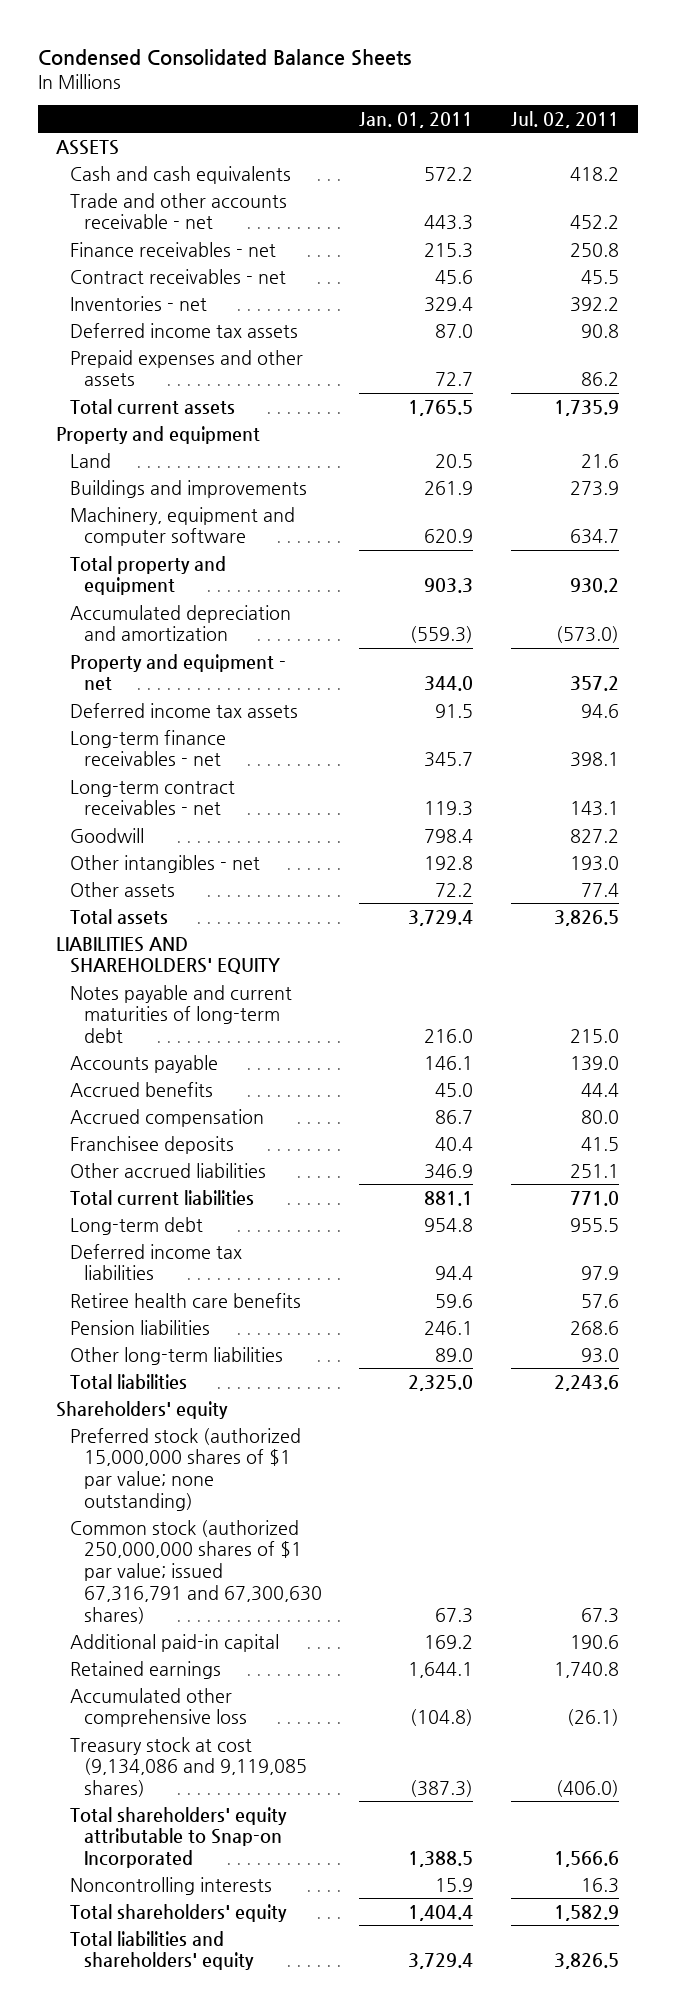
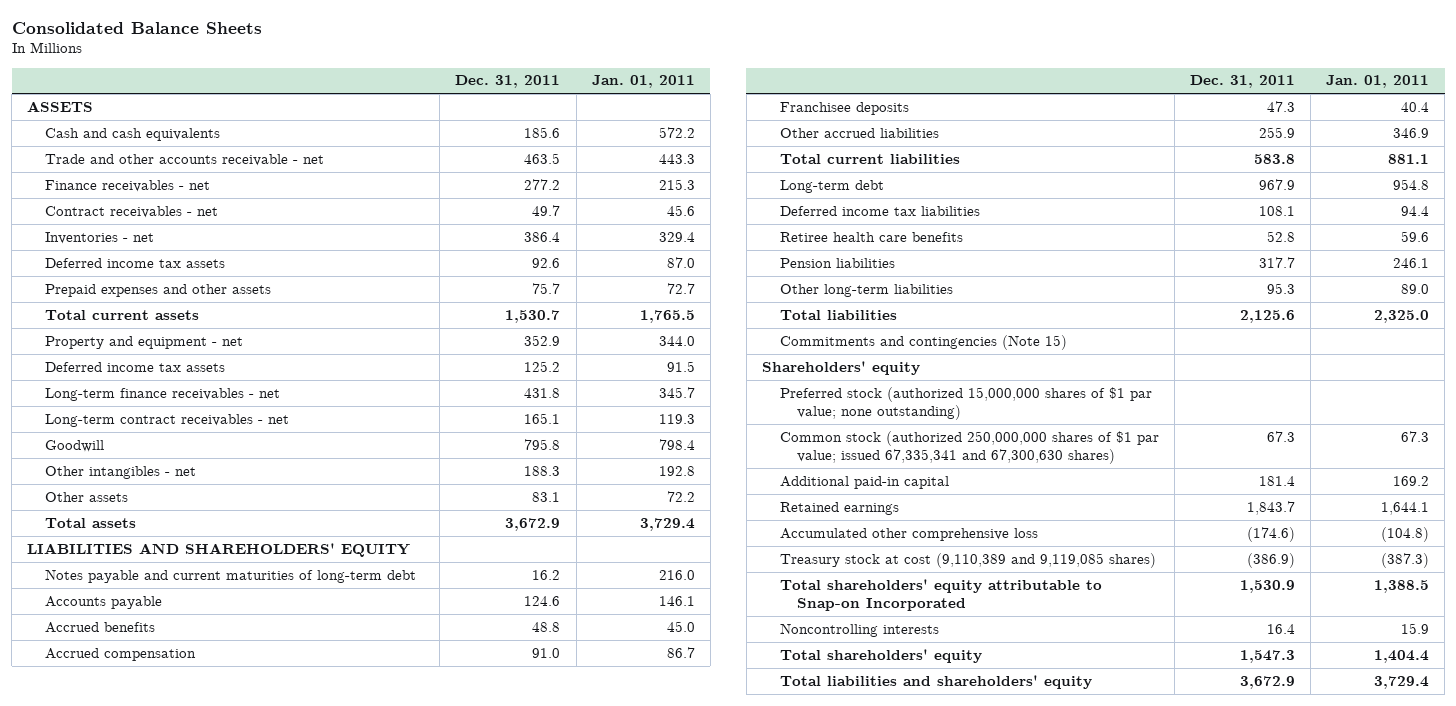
[37,49,411,67] Condensed Consolidated Balance Sheets -> [11,21,262,34] Consolidated Balance Sheets
[510,110,619,128] Jul. 02, 2011 -> none
none -> [455,75,561,89] Dec. 31, 2011
[56,425,261,444] Property and equipment -> none
[70,452,112,468] Land -> none
[70,479,308,498] Buildings and improvements -> none
[70,506,296,547] Machinery, equipment and computer software -> none
[70,555,227,596] Total property and equipment -> none
[70,604,292,642] Accumulated depreciation and amortization -> none
none -> [779,334,1067,350] Commitments and contingencies (Note 15)
[70,1519,323,1624] Common stock (authorized 250,000,000 shares of $1 par value; issued 67,316,791 and 67,300,630 shares) -> [779,430,1159,465] Common stock (authorized 250,000,000 shares of $1 par value; issued 67,335,341 and 67,300,630 shares)
[70,1736,308,1798] Treasury stock at cost (9,134,086 and 9,119,085 shares) -> [779,552,1156,568] Treasury stock at cost (9,110,389 and 9,119,085 shares)

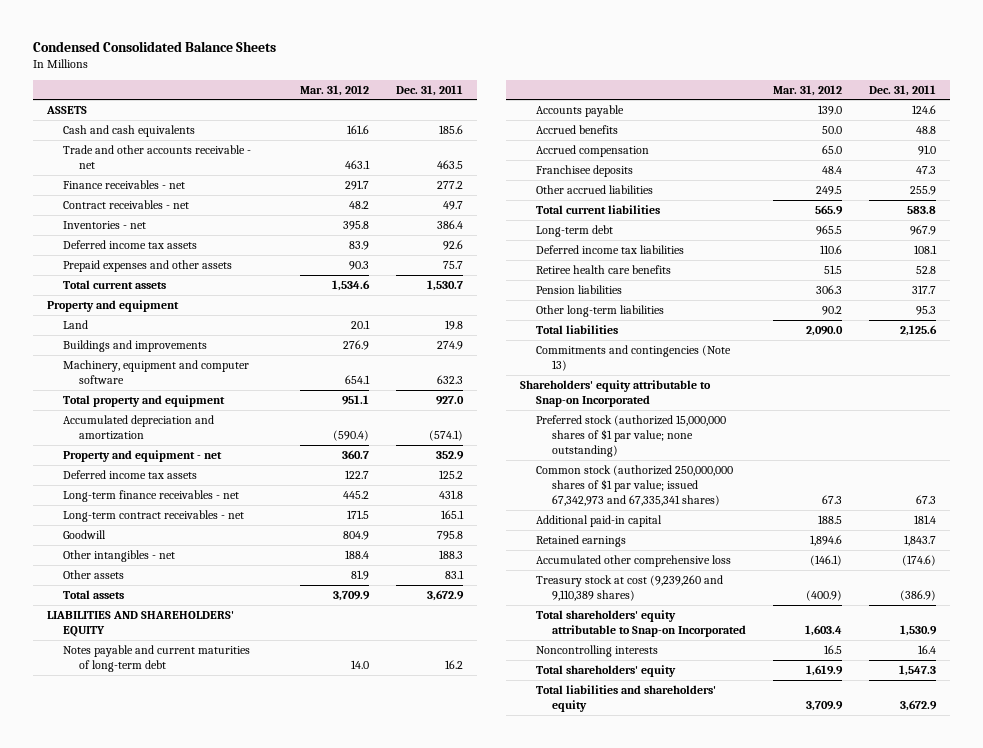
[11,21,262,34] Consolidated Balance Sheets -> [33,40,277,52] Condensed Consolidated Balance Sheets
[591,75,695,89] Jan. 01, 2011 -> none
none -> [300,84,370,96] Mar. 31, 2012
none -> [46,299,179,312] Property and equipment
none -> [63,319,89,329] Land
none -> [63,339,208,352] Buildings and improvements
none -> [63,359,250,385] Machinery, equipment and computer software
none -> [63,394,226,407] Total property and equipment
none -> [63,414,215,441] Accumulated depreciation and amortization
[761,360,920,375] Shareholders' equity -> none
[779,334,1067,350] Commitments and contingencies (Note 15) -> [536,344,732,372] Commitments and contingencies (Note 13)
none -> [519,379,711,408] Shareholders' equity attributable to Snap-on Incorporated
[779,430,1159,465] Common stock (authorized 250,000,000 shares of $1 par value; issued 67,335,341 and 67,300,630 shares) -> [536,464,734,507] Common stock (authorized 250,000,000 shares of $1 par value; issued 67,342,973 and 67,335,341 shares)
[779,552,1156,568] Treasury stock at cost (9,110,389 and 9,119,085 shares) -> [536,574,724,602] Treasury stock at cost (9,239,260 and 9,110,389 shares)

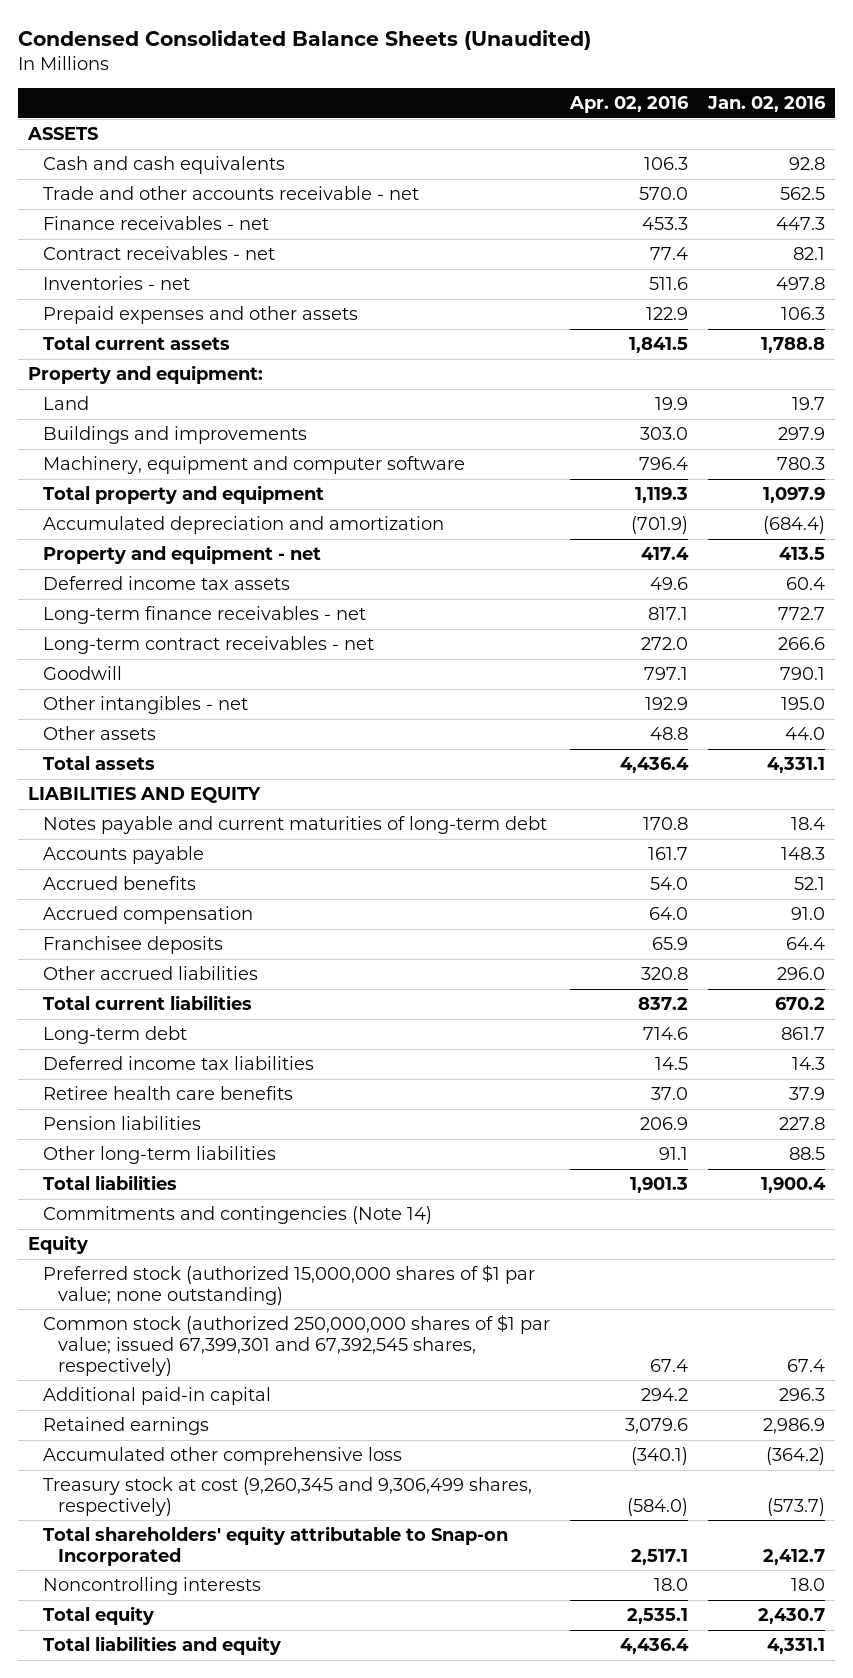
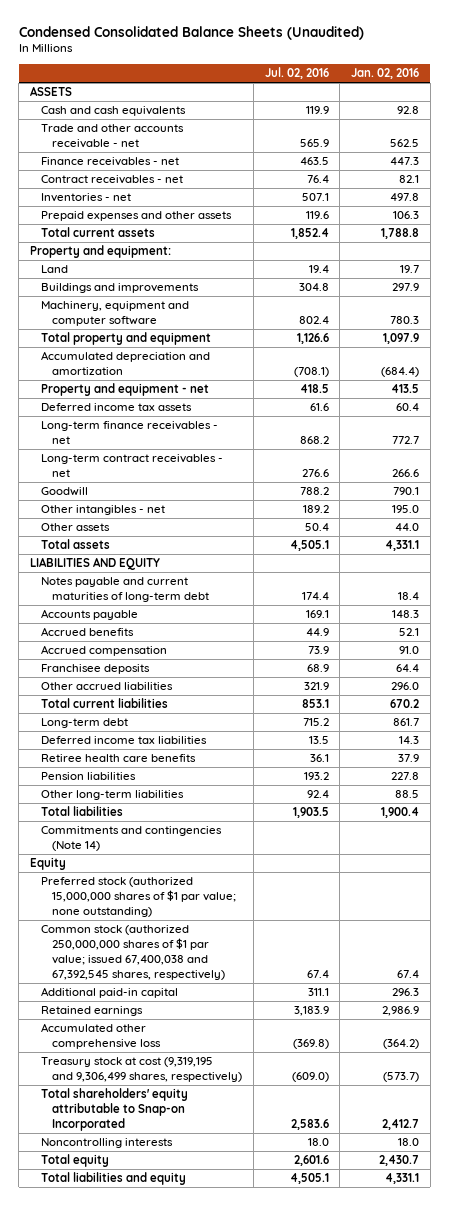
[568,96,689,114] Apr. 02, 2016 -> none
none -> [264,67,329,80] Jul. 02, 2016
[42,1314,550,1376] Common stock (authorized 250,000,000 shares of $1 par value; issued 67,399,301 and 67,392,545 shares, respectively) -> [41,925,226,981] Common stock (authorized 250,000,000 shares of $1 par value; issued 67,400,038 and 67,392,545 shares, respectively)
[42,1477,532,1516] Treasury stock at cost (9,260,345 and 9,306,499 shares, respectively) -> [41,1057,243,1083] Treasury stock at cost (9,319,195 and 9,306,499 shares, respectively)

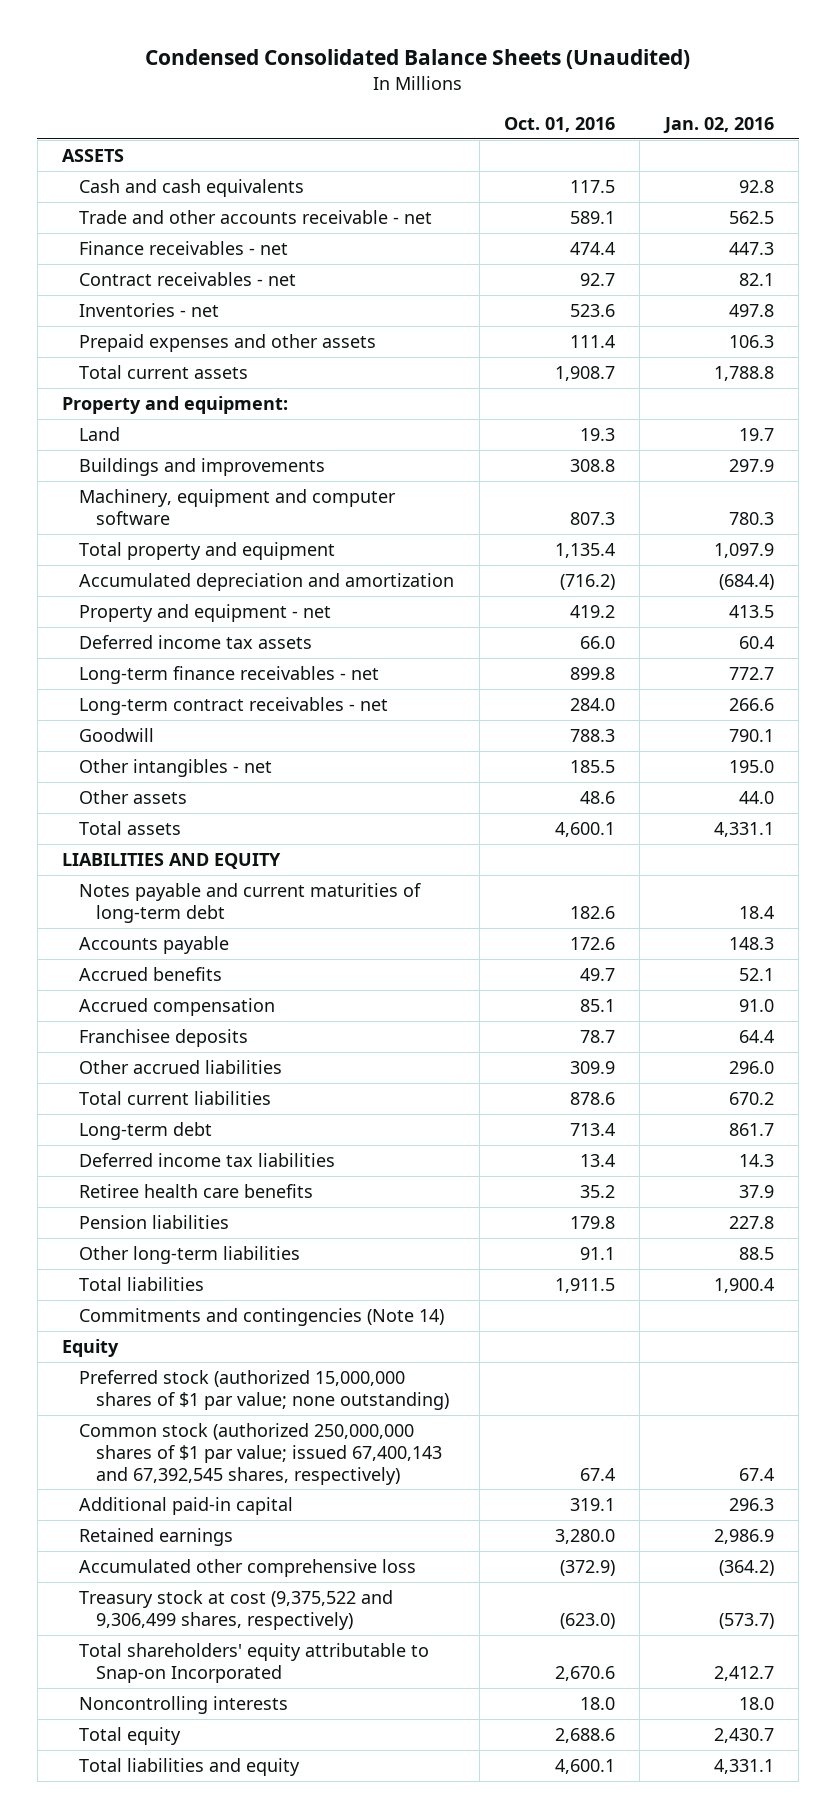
[264,67,329,80] Jul. 02, 2016 -> none
none -> [503,116,615,132] Oct. 01, 2016
[41,925,226,981] Common stock (authorized 250,000,000 shares of $1 par value; issued 67,400,038 and 67,392,545 shares, respectively) -> [79,1422,443,1485] Common stock (authorized 250,000,000 shares of $1 par value; issued 67,400,143 and 67,392,545 shares, respectively)
[41,1057,243,1083] Treasury stock at cost (9,319,195 and 9,306,499 shares, respectively) -> [79,1589,394,1630] Treasury stock at cost (9,375,522 and 9,306,499 shares, respectively)

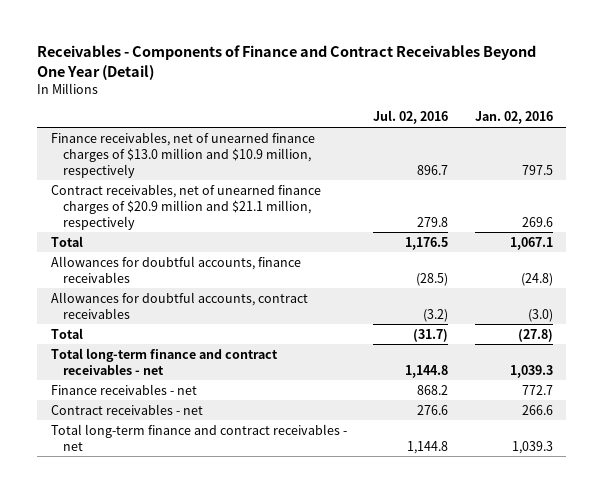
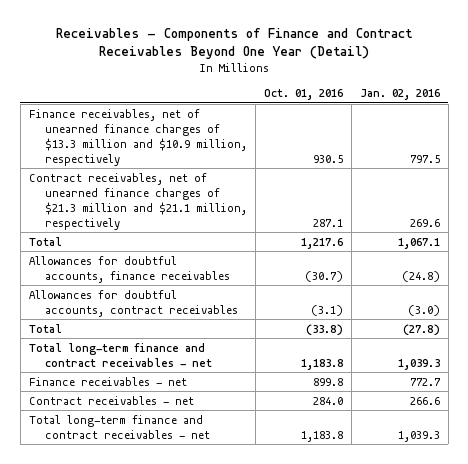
[373,110,449,125] Jul. 02, 2016 -> none
none -> [263,89,343,101] Oct. 01, 2016
[50,131,315,178] Finance receivables, net of unearned finance charges of $13.0 million and $10.9 million, respectively -> [28,108,247,166] Finance receivables, net of unearned finance charges of $13.3 million and $10.9 million, respectively
[50,183,321,230] Contract receivables, net of unearned finance charges of $20.9 million and $21.1 million, respectively -> [28,172,247,230] Contract receivables, net of unearned finance charges of $21.3 million and $21.1 million, respectively

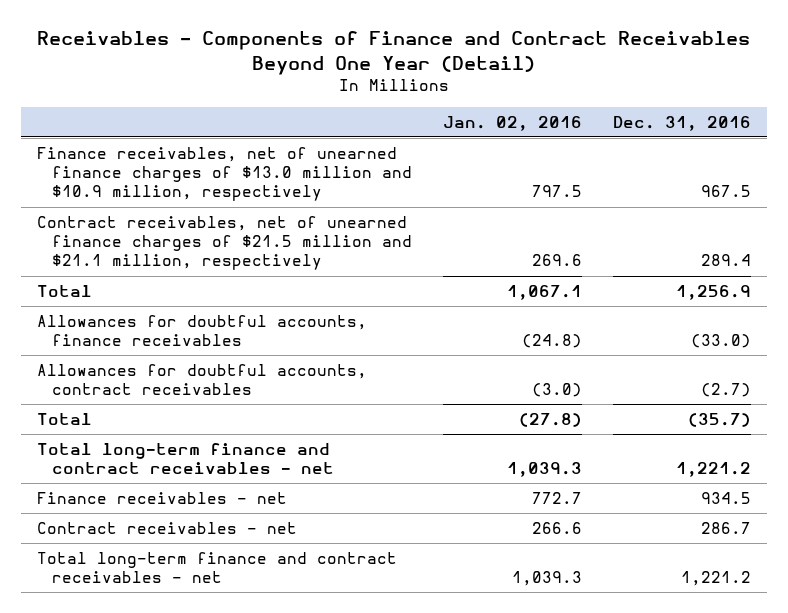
[263,89,343,101] Oct. 01, 2016 -> none
none -> [613,115,752,131] Dec. 31, 2016
[28,108,247,166] Finance receivables, net of unearned finance charges of $13.3 million and $10.9 million, respectively -> [36,147,412,202] Finance receivables, net of unearned finance charges of $13.0 million and $10.9 million, respectively
[28,172,247,230] Contract receivables, net of unearned finance charges of $21.3 million and $21.1 million, respectively -> [36,216,412,271] Contract receivables, net of unearned finance charges of $21.5 million and $21.1 million, respectively

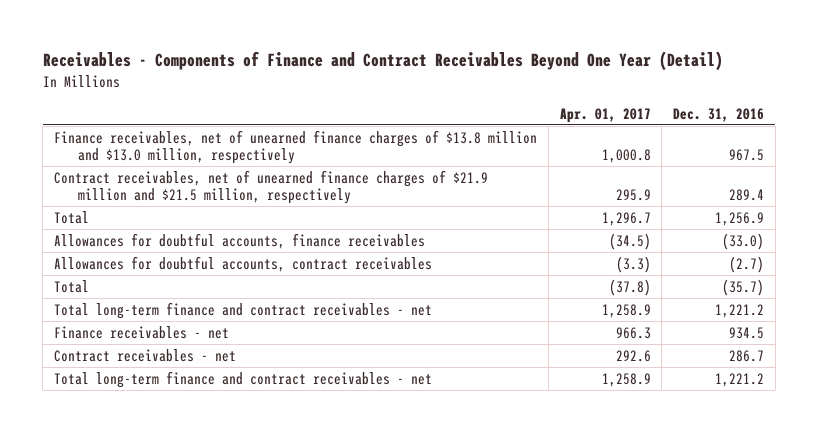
[442,115,582,131] Jan. 02, 2016 -> none
none -> [559,107,651,123] Apr. 01, 2017
[36,147,412,202] Finance receivables, net of unearned finance charges of $13.0 million and $10.9 million, respectively -> [54,129,538,165] Finance receivables, net of unearned finance charges of $13.8 million and $13.0 million, respectively
[36,216,412,271] Contract receivables, net of unearned finance charges of $21.5 million and $21.1 million, respectively -> [54,169,489,205] Contract receivables, net of unearned finance charges of $21.9 million and $21.5 million, respectively

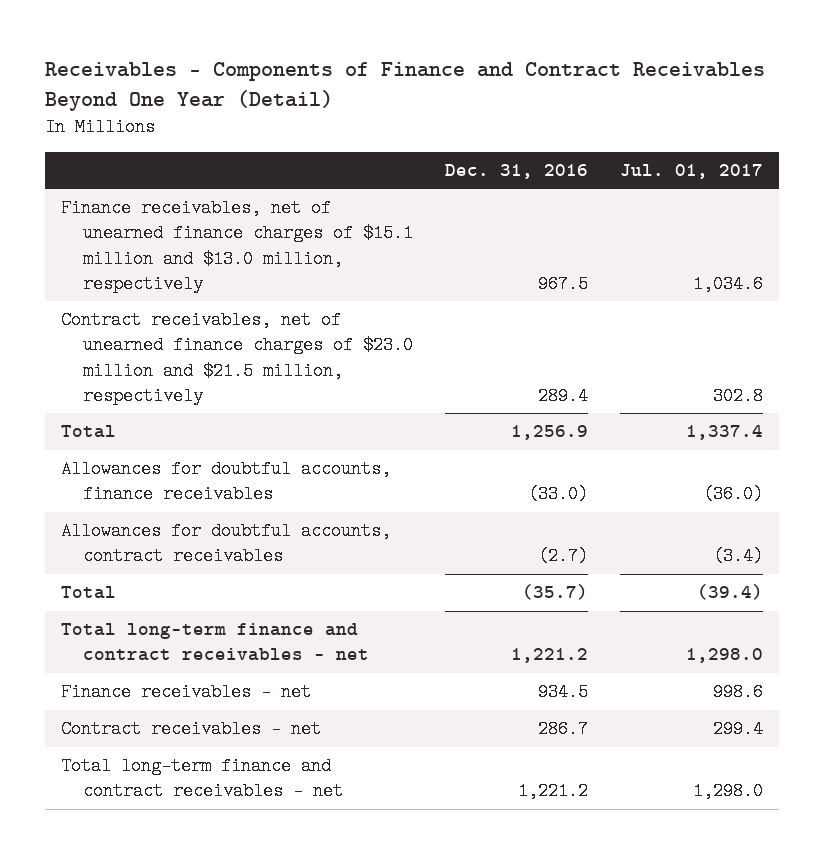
[559,107,651,123] Apr. 01, 2017 -> none
none -> [620,164,764,180] Jul. 01, 2017
[54,129,538,165] Finance receivables, net of unearned finance charges of $13.8 million and $13.0 million, respectively -> [61,199,414,293] Finance receivables, net of unearned finance charges of $15.1 million and $13.0 million, respectively
[54,169,489,205] Contract receivables, net of unearned finance charges of $21.9 million and $21.5 million, respectively -> [61,311,414,405] Contract receivables, net of unearned finance charges of $23.0 million and $21.5 million, respectively

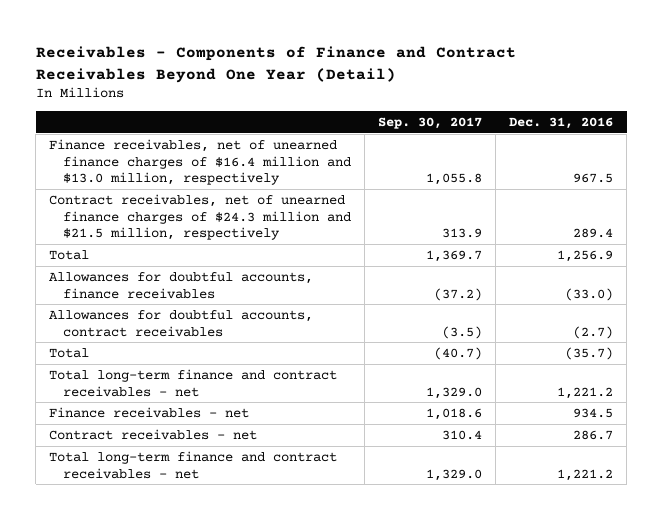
[620,164,764,180] Jul. 01, 2017 -> none
none -> [378,117,483,130] Sep. 30, 2017
[61,199,414,293] Finance receivables, net of unearned finance charges of $15.1 million and $13.0 million, respectively -> [49,138,352,186] Finance receivables, net of unearned finance charges of $16.4 million and $13.0 million, respectively
[61,311,414,405] Contract receivables, net of unearned finance charges of $23.0 million and $21.5 million, respectively -> [49,193,352,241] Contract receivables, net of unearned finance charges of $24.3 million and $21.5 million, respectively

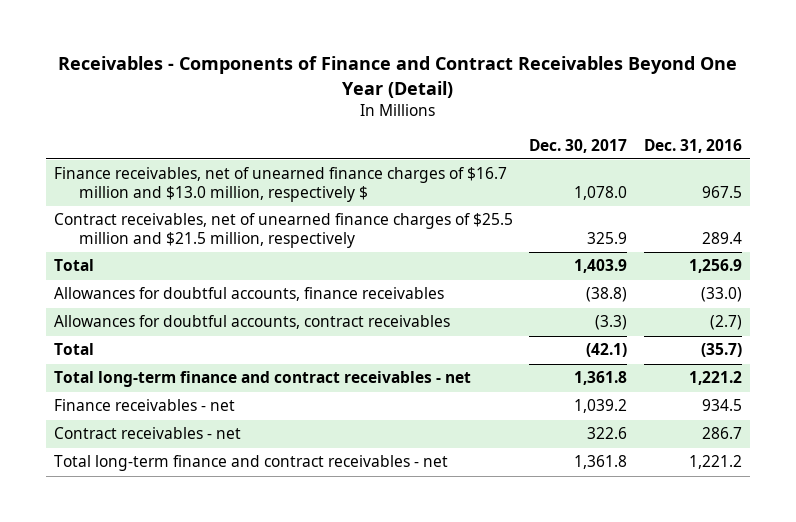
[378,117,483,130] Sep. 30, 2017 -> none
none -> [529,138,628,153] Dec. 30, 2017
[49,138,352,186] Finance receivables, net of unearned finance charges of $16.4 million and $13.0 million, respectively -> [54,167,508,203] Finance receivables, net of unearned finance charges of $16.7 million and $13.0 million, respectively $
[49,193,352,241] Contract receivables, net of unearned finance charges of $24.3 million and $21.5 million, respectively -> [54,213,514,249] Contract receivables, net of unearned finance charges of $25.5 million and $21.5 million, respectively

